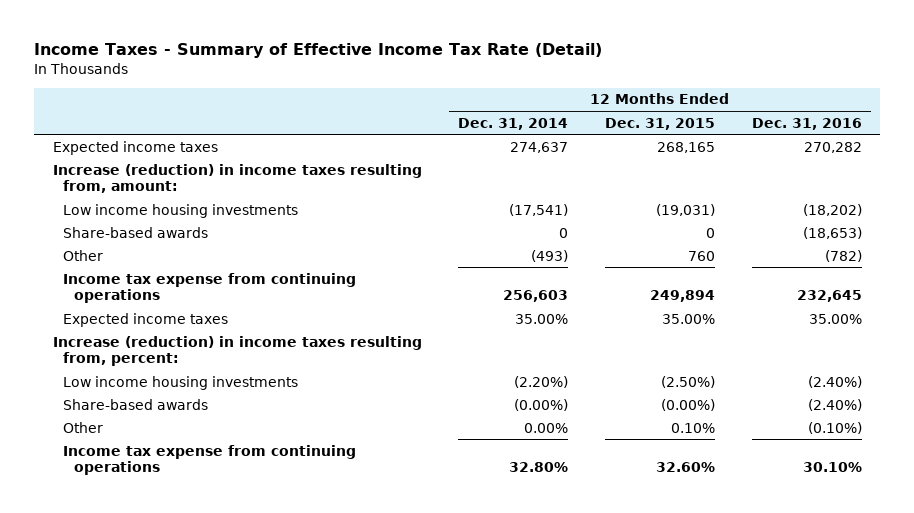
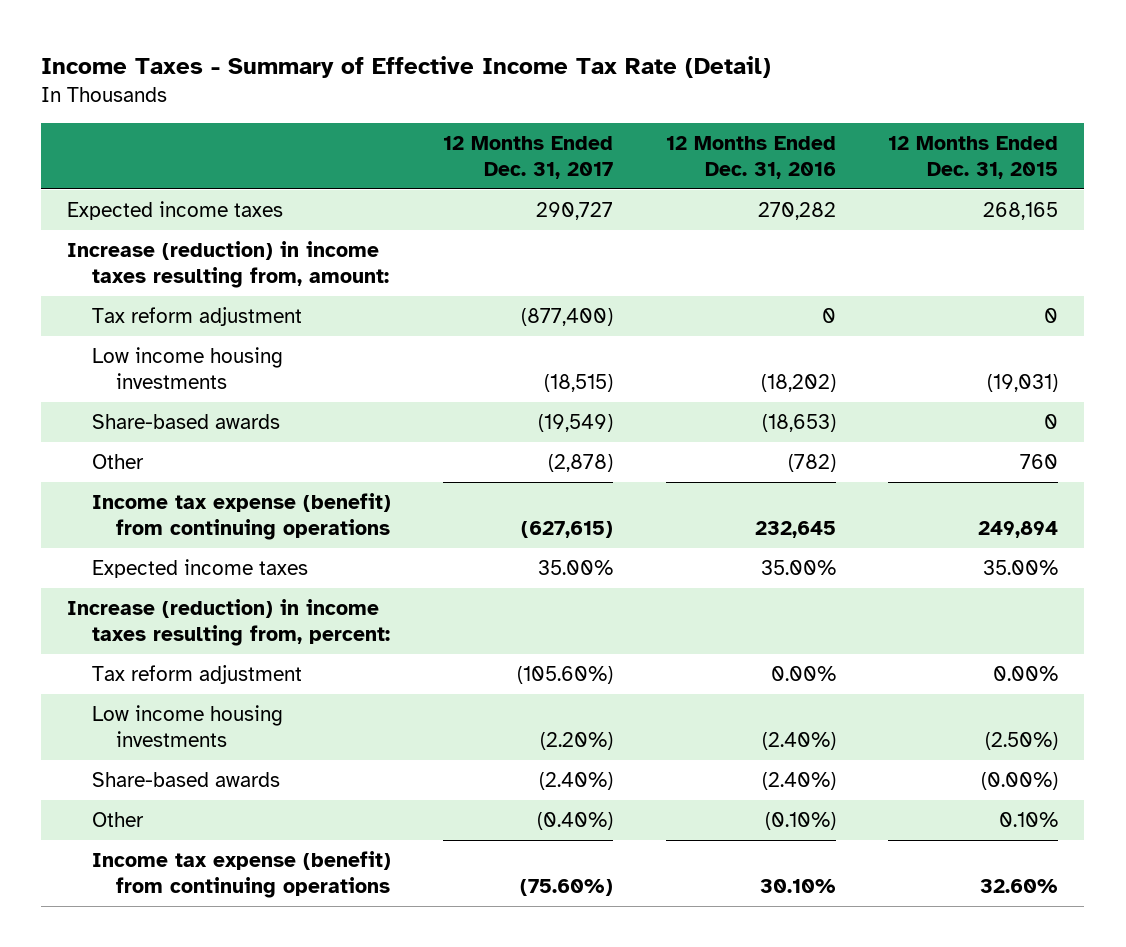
[458,117,569,130] Dec. 31, 2014 -> none
none -> [443,136,614,179] 12 Months Ended Dec. 31, 2017
none -> [91,307,302,327] Tax reform adjustment
[63,272,357,304] Income tax expense from continuing operations -> [91,493,391,541] Income tax expense (benefit) from continuing operations
none -> [91,665,302,685] Tax reform adjustment
[63,444,357,476] Income tax expense from continuing operations -> [91,851,391,899] Income tax expense (benefit) from continuing operations

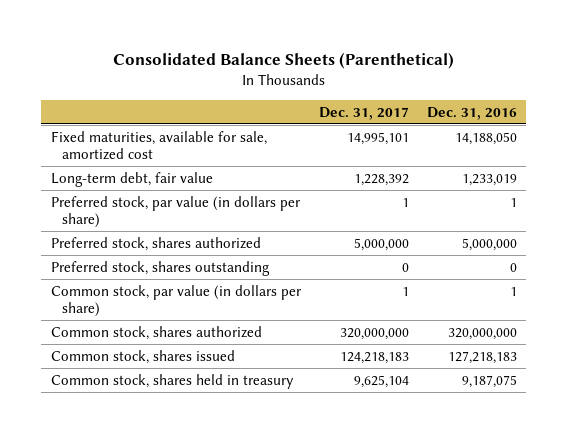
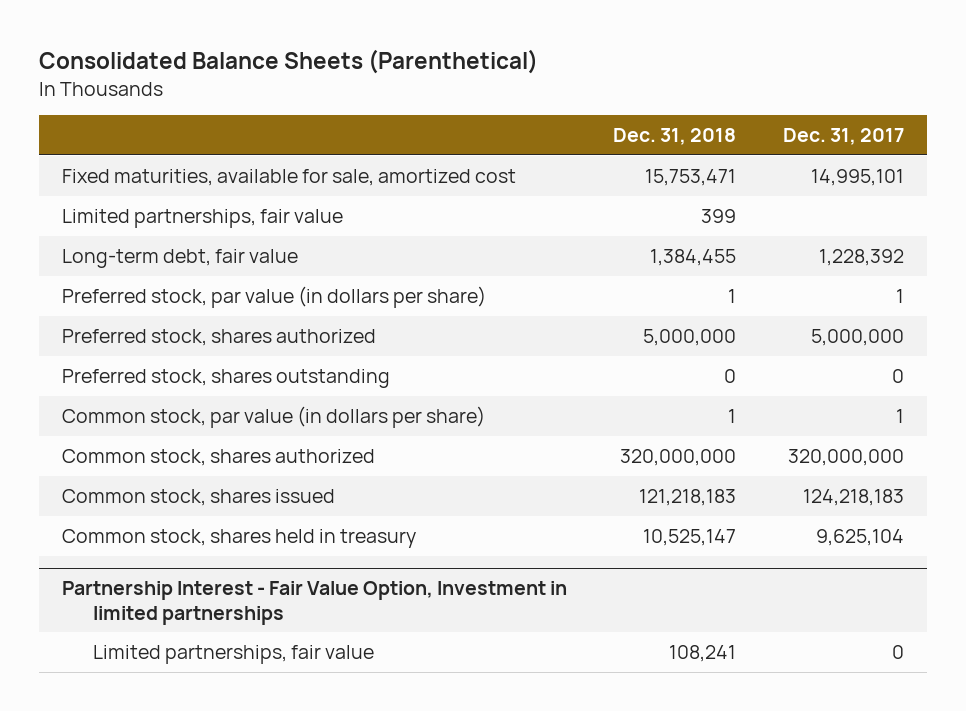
[427,106,518,120] Dec. 31, 2016 -> none
none -> [613,128,737,146] Dec. 31, 2018
none -> [62,208,344,228] Limited partnerships, fair value
none -> [62,581,568,625] Partnership Interest - Fair Value Option, Investment in limited partnerships
none -> [93,644,375,664] Limited partnerships, fair value

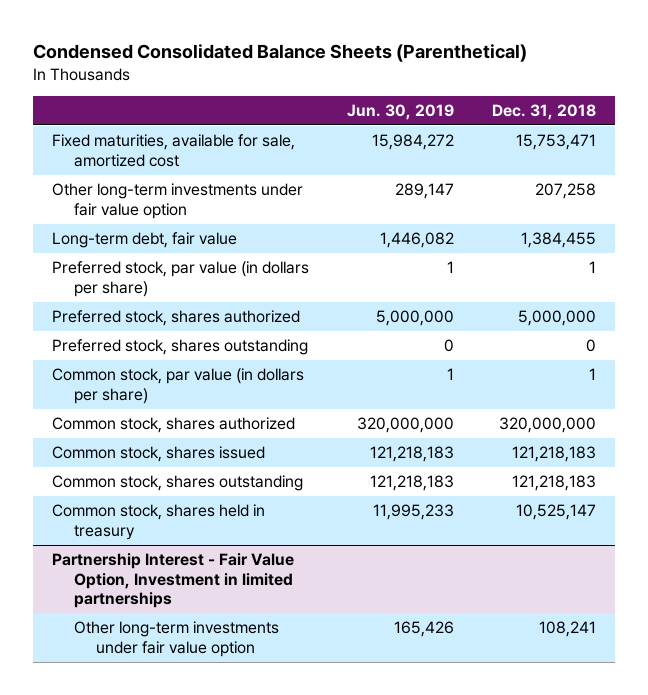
[39,49,539,75] Consolidated Balance Sheets (Parenthetical) -> [33,44,528,63] Condensed Consolidated Balance Sheets (Parenthetical)
[782,128,904,146] Dec. 31, 2017 -> none
none -> [347,103,455,120] Jun. 30, 2019
[62,208,344,228] Limited partnerships, fair value -> none
none -> [52,183,304,219] Other long-term investments under fair value option
none -> [52,475,304,492] Common stock, shares outstanding
[93,644,375,664] Limited partnerships, fair value -> [74,621,280,657] Other long-term investments under fair value option

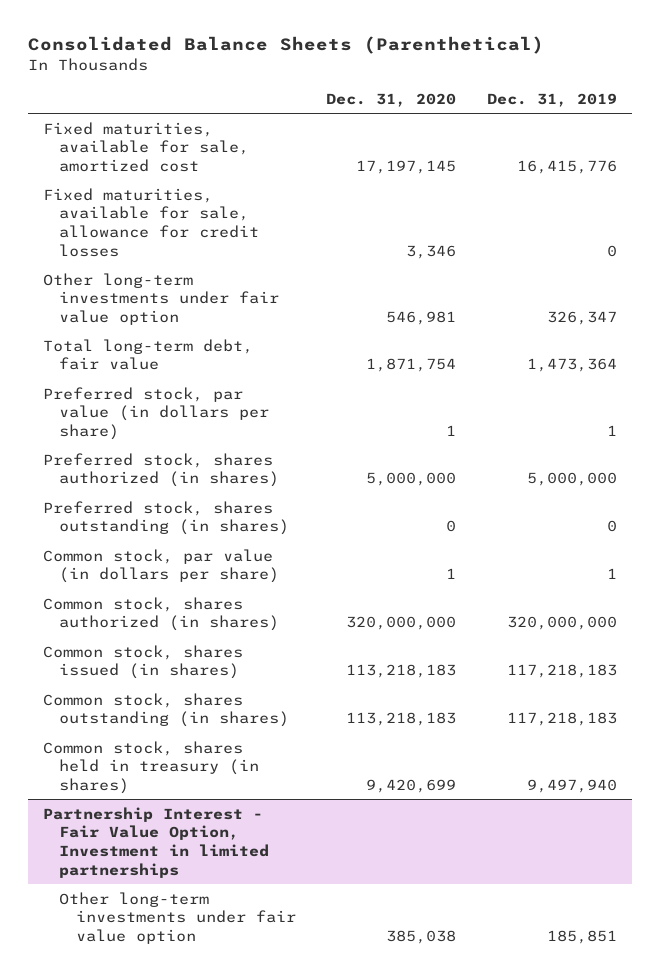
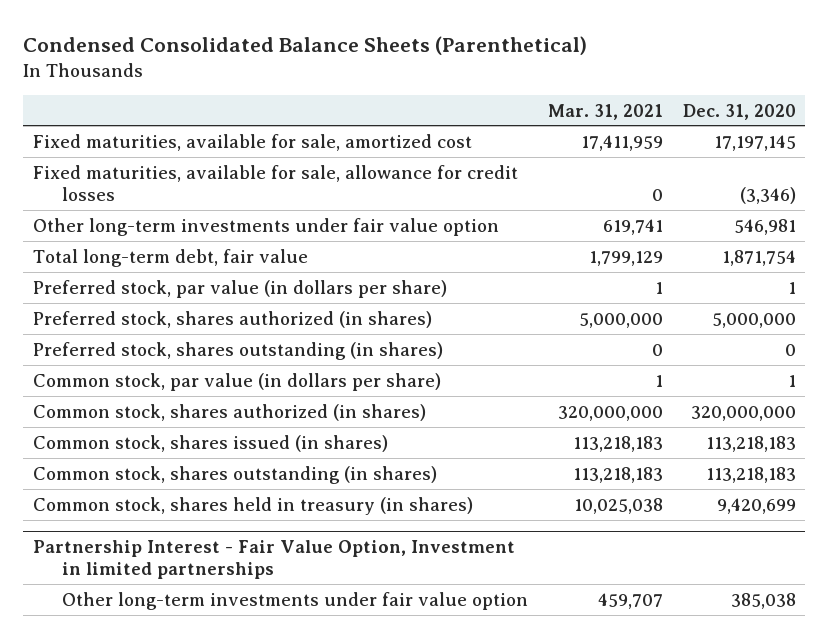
[27,36,544,55] Consolidated Balance Sheets (Parenthetical) -> [23,35,588,55] Condensed Consolidated Balance Sheets (Parenthetical)
[486,92,617,107] Dec. 31, 2019 -> none
none -> [547,103,663,120] Mar. 31, 2021
[406,244,457,259] 3,346 -> [739,187,796,205] (3,346)

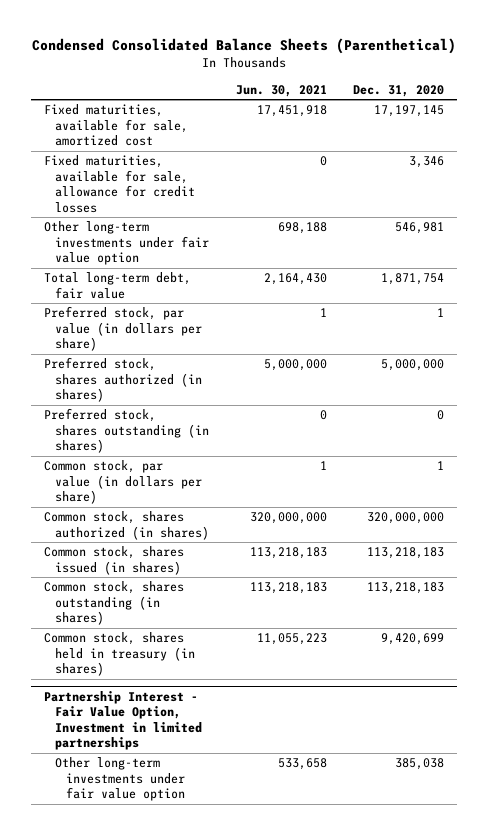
[547,103,663,120] Mar. 31, 2021 -> none
none -> [235,84,327,97] Jun. 30, 2021
[739,187,796,205] (3,346) -> [409,156,445,169] 3,346

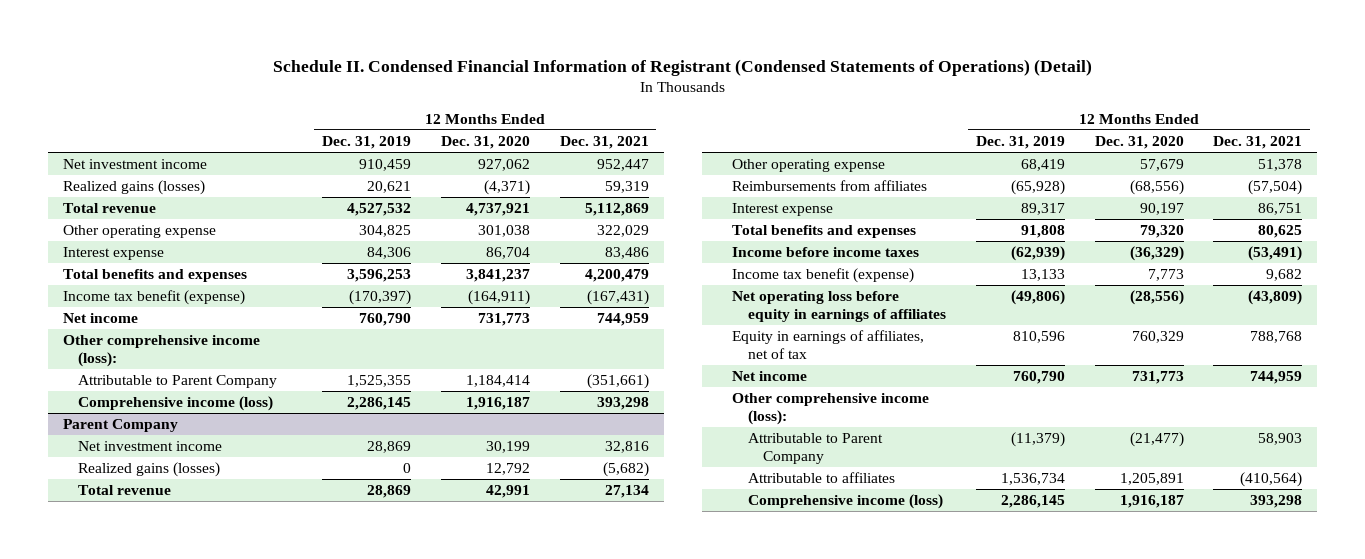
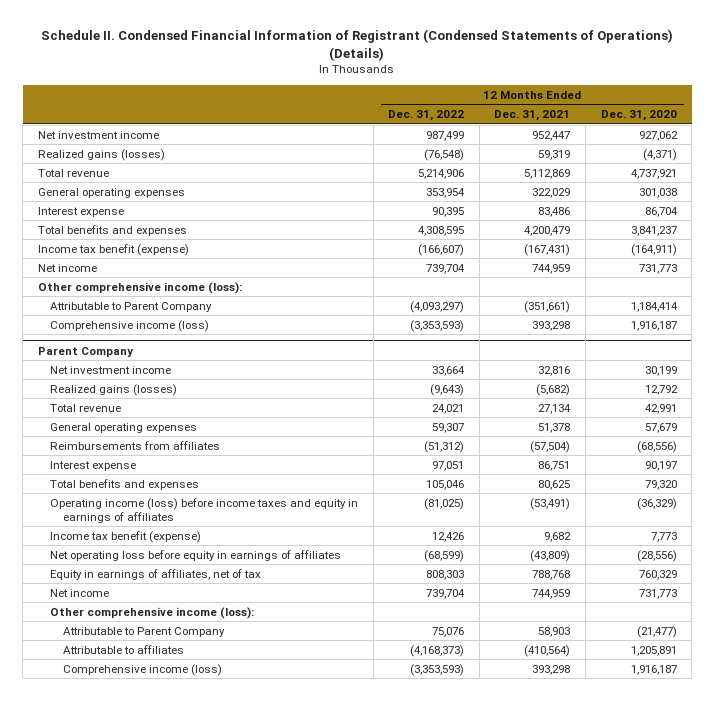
[272,58,1092,76] Schedule II. Condensed Financial Information of Registrant (Condensed Statements of Operations) (Detail) -> [41,29,674,61] Schedule II. Condensed Financial Information of Registrant (Condensed Statements of Operations) (Details)
[321,136,411,150] Dec. 31, 2019 -> none
none -> [388,109,465,121] Dec. 31, 2022
[62,225,216,239] Other operating expense -> [37,187,185,198] General operating expenses
[732,159,886,173] Other operating expense -> [50,422,198,433] General operating expenses
[732,247,920,258] Income before income taxes -> [50,497,359,523] Operating income (loss) before income taxes and equity in earnings of affiliates

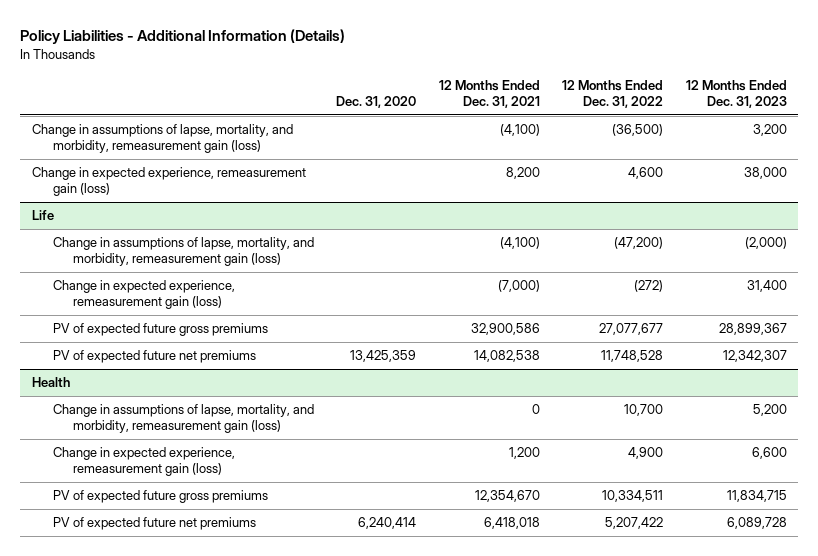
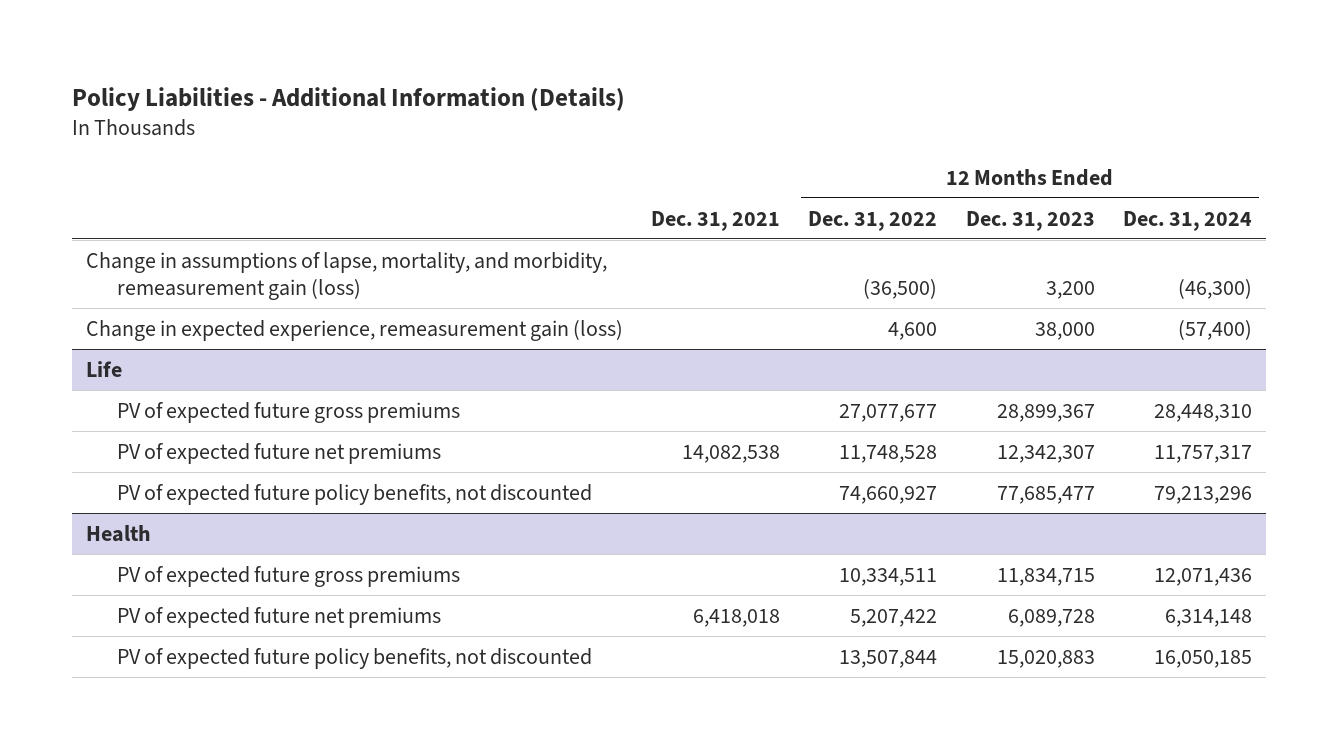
[336,96,417,109] Dec. 31, 2020 -> none
[438,79,540,109] 12 Months Ended Dec. 31, 2021 -> none
none -> [651,210,781,231] Dec. 31, 2021
none -> [1122,210,1252,231] Dec. 31, 2024
[52,237,314,267] Change in assumptions of lapse, mortality, and morbidity, remeasurement gain (loss) -> none
[52,280,235,310] Change in expected experience, remeasurement gain (loss) -> none
none -> [116,483,592,505] PV of expected future policy benefits, not discounted
[52,404,314,434] Change in assumptions of lapse, mortality, and morbidity, remeasurement gain (loss) -> none
[52,447,235,477] Change in expected experience, remeasurement gain (loss) -> none
none -> [116,647,592,669] PV of expected future policy benefits, not discounted

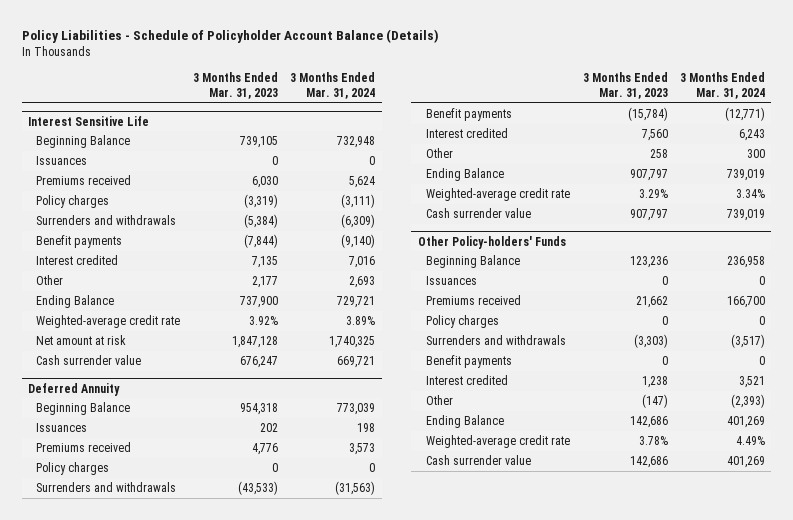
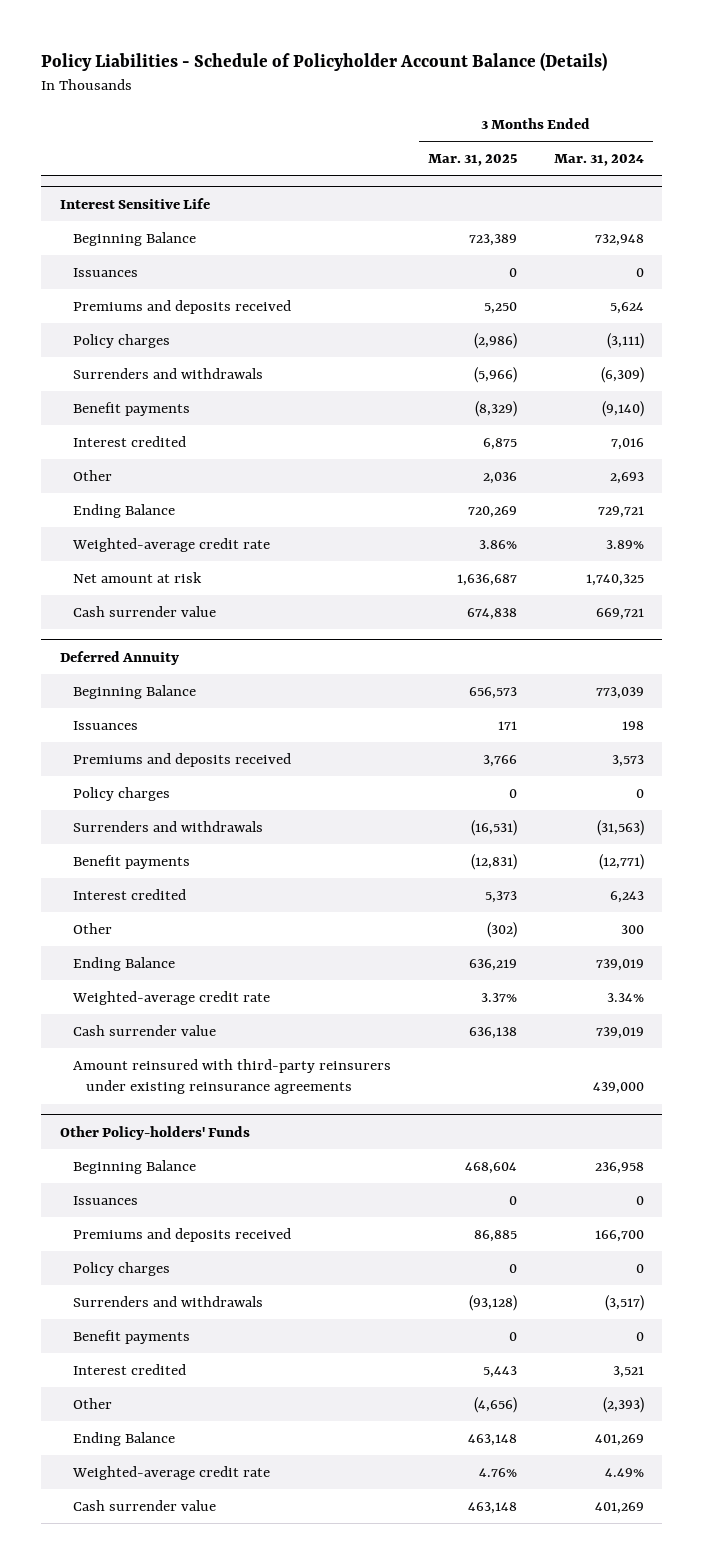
[192,72,278,100] 3 Months Ended Mar. 31, 2023 -> none
none -> [427,154,517,167] Mar. 31, 2025
[36,175,132,186] Premiums received -> [72,299,291,314] Premiums and deposits received
[36,442,132,453] Premiums received -> [72,752,291,767] Premiums and deposits received
none -> [72,1058,391,1095] Amount reinsured with third-party reinsurers under existing reinsurance agreements
[426,295,522,306] Premiums received -> [72,1227,291,1242] Premiums and deposits received

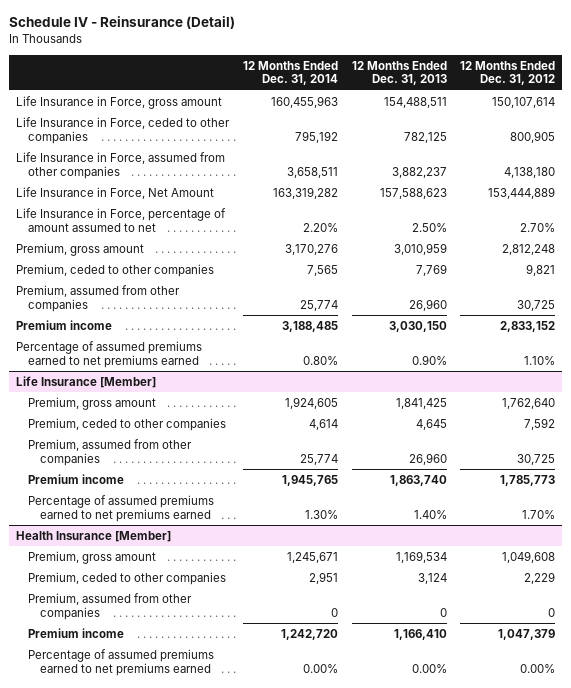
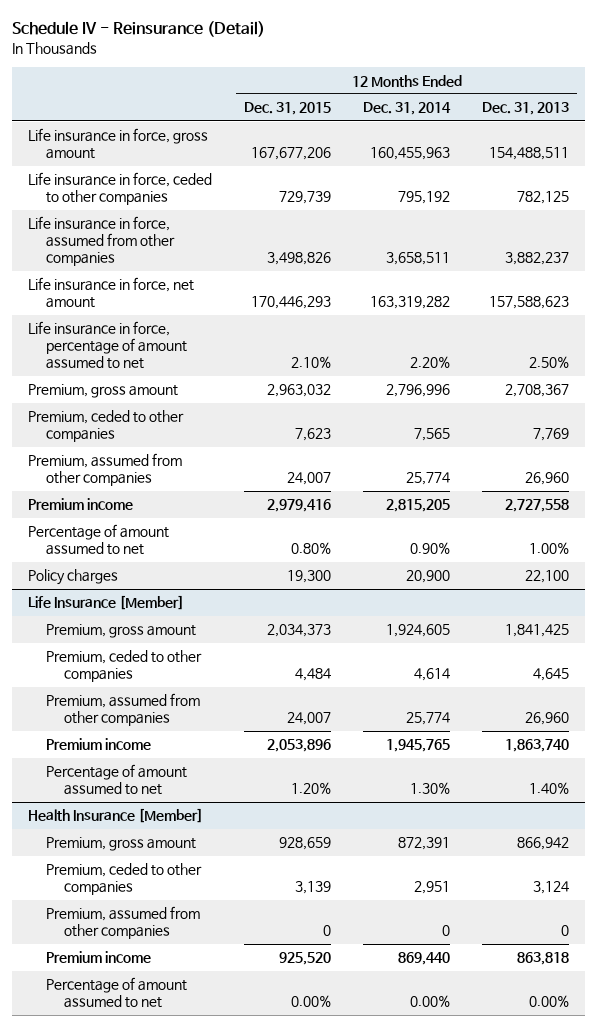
[460,60,556,86] 12 Months Ended Dec. 31, 2012 -> none
none -> [243,102,331,116] Dec. 31, 2015
[16,95,223,109] Life Insurance in Force, gross amount -> [27,128,208,160] Life insurance in force, gross amount
[16,116,231,144] Life Insurance in Force, ceded to other companies -> [27,172,212,206] Life insurance in force, ceded to other companies
[16,151,226,179] Life Insurance in Force, assumed from other companies -> [27,216,175,267] Life insurance in force, assumed from other companies
[16,186,215,199] Life Insurance in Force, Net Amount -> [27,277,194,309] Life insurance in force, net amount
[16,207,227,232] Life Insurance in Force, percentage of amount assumed to net -> [27,321,187,370] Life insurance in force, percentage of amount assumed to net
[284,243,338,255] 3,170,276 -> [386,384,451,398] 2,796,996
[393,242,447,255] 3,010,959 -> [505,384,570,398] 2,708,367
[281,320,338,332] 3,188,485 -> [386,499,451,513] 2,815,205
[388,320,447,332] 3,030,150 -> [505,499,570,513] 2,727,558
[16,340,203,368] Percentage of assumed premiums earned to net premiums earned -> [27,524,169,556] Percentage of amount assumed to net
[302,355,338,365] 0.80% -> [410,542,451,555] 0.90%
[411,354,447,365] 0.90% -> [529,542,570,555] 1.00%
none -> [27,569,118,586] Policy charges
[28,494,215,522] Percentage of assumed premiums earned to net premiums earned -> [45,764,187,796] Percentage of amount assumed to net
[286,551,338,563] 1,245,671 -> [398,837,451,851] 872,391
[395,550,447,563] 1,169,534 -> [517,837,570,851] 866,942
[280,628,338,640] 1,242,720 -> [398,952,451,966] 869,440
[393,628,447,640] 1,166,410 -> [517,952,570,966] 863,818
[28,648,215,676] Percentage of assumed premiums earned to net premiums earned -> [45,977,187,1009] Percentage of amount assumed to net

